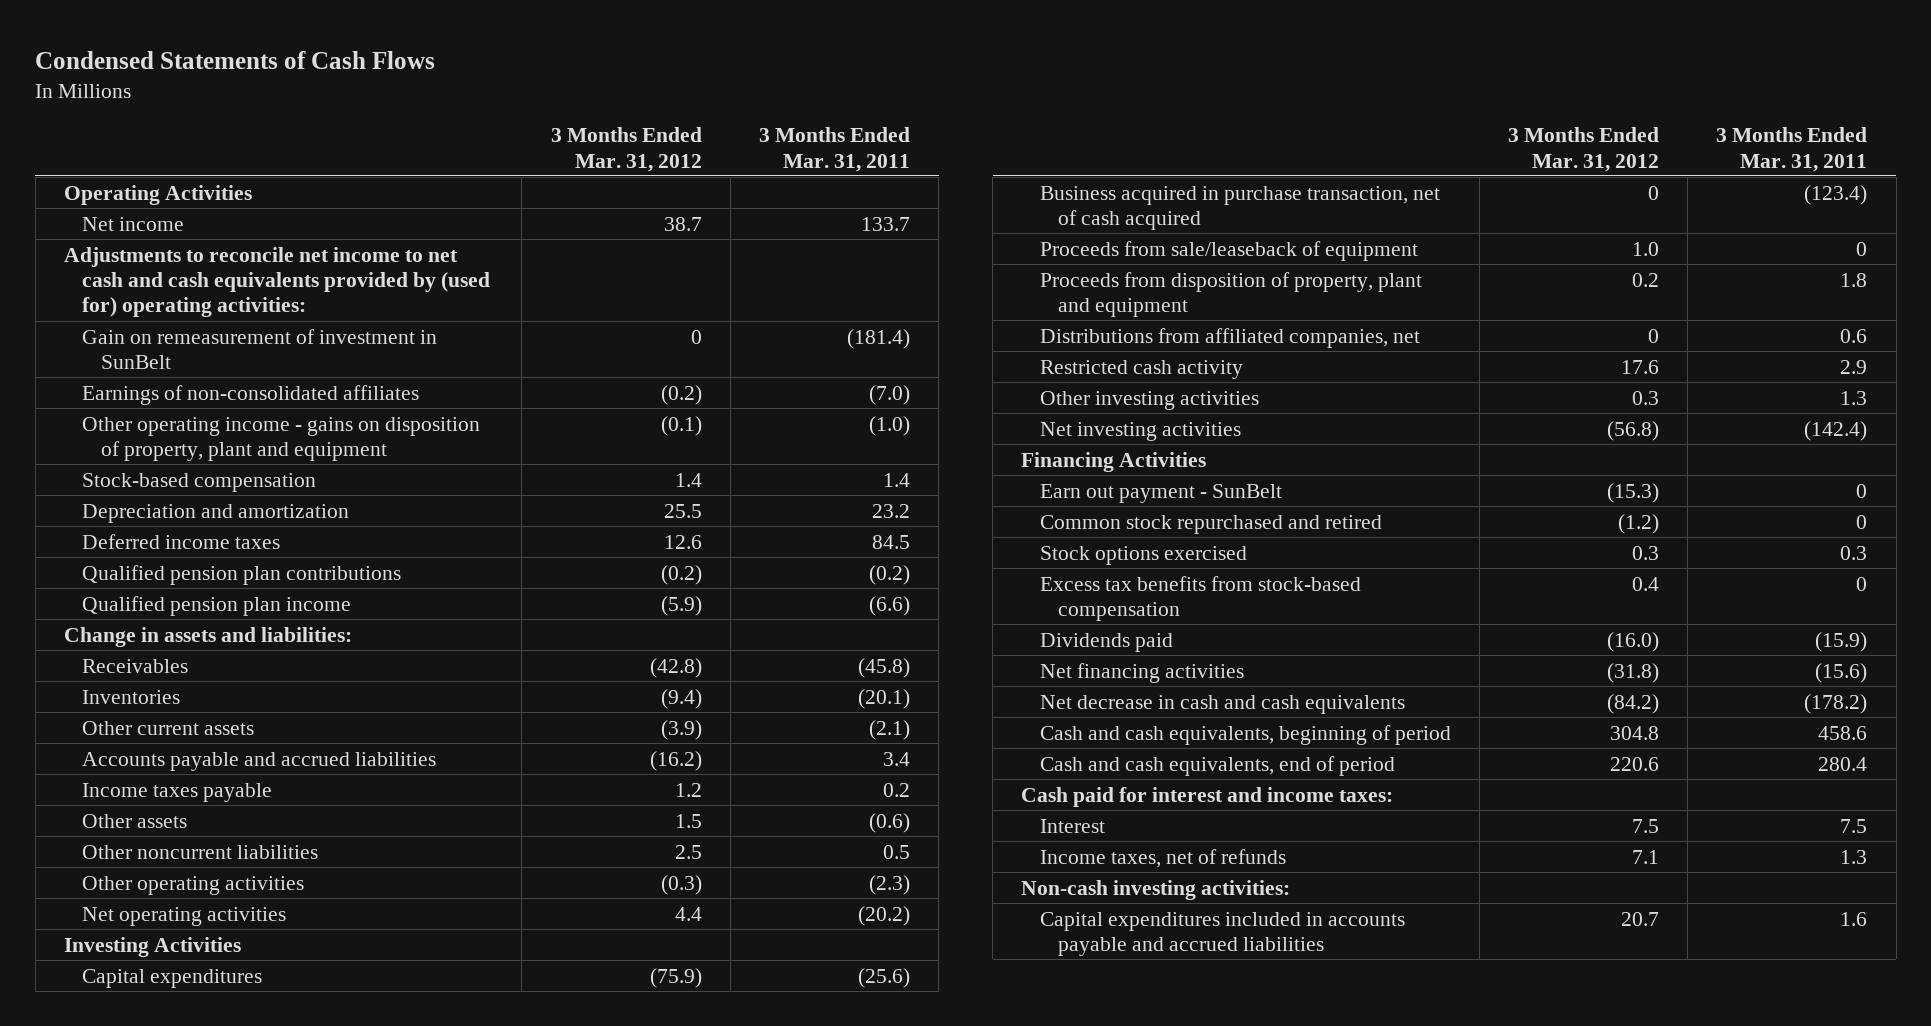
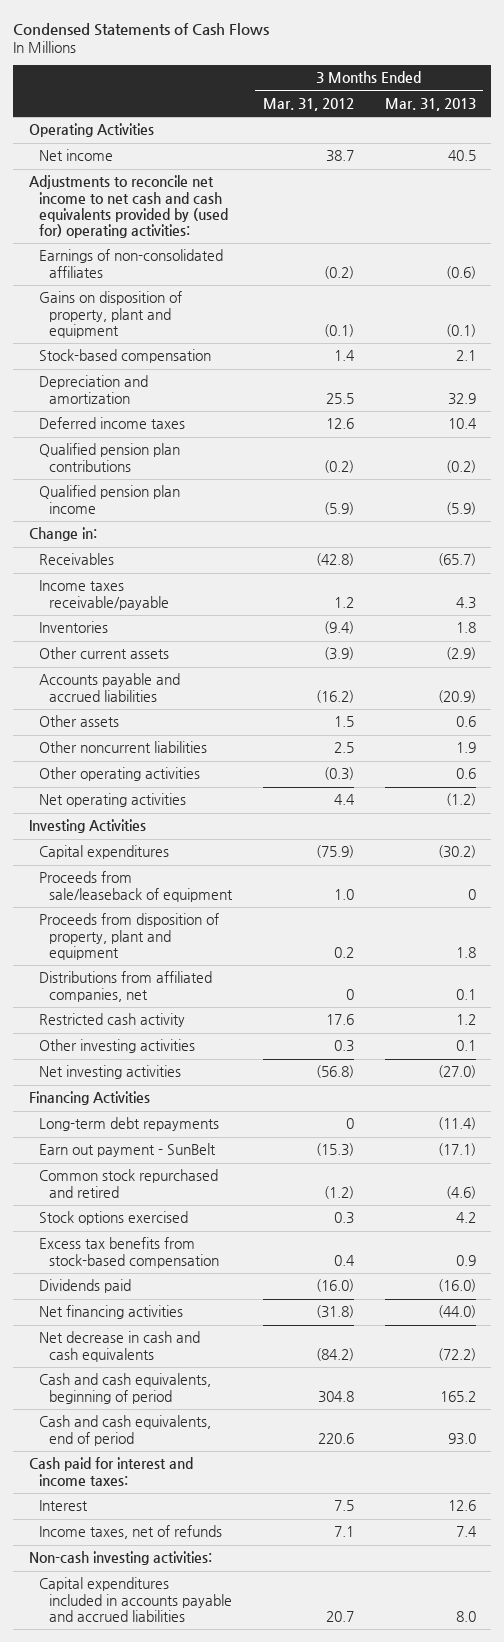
[758,127,910,172] 3 Months Ended Mar. 31, 2011 -> none
none -> [384,98,476,112] Mar. 31, 2013
[82,328,438,369] Gain on remeasurement of investment in SunBelt -> none
[82,416,481,461] Other operating income - gains on disposition of property, plant and equipment -> [38,291,182,338] Gains on disposition of property, plant and equipment
[63,626,352,647] Change in assets and liabilities: -> [28,527,97,542] Change in:
none -> [38,580,170,610] Income taxes receivable/payable
[82,782,273,802] Income taxes payable -> none
[1039,185,1440,230] Business acquired in purchase transaction, net of cash acquired -> none
none -> [38,1117,219,1132] Long-term debt repayments

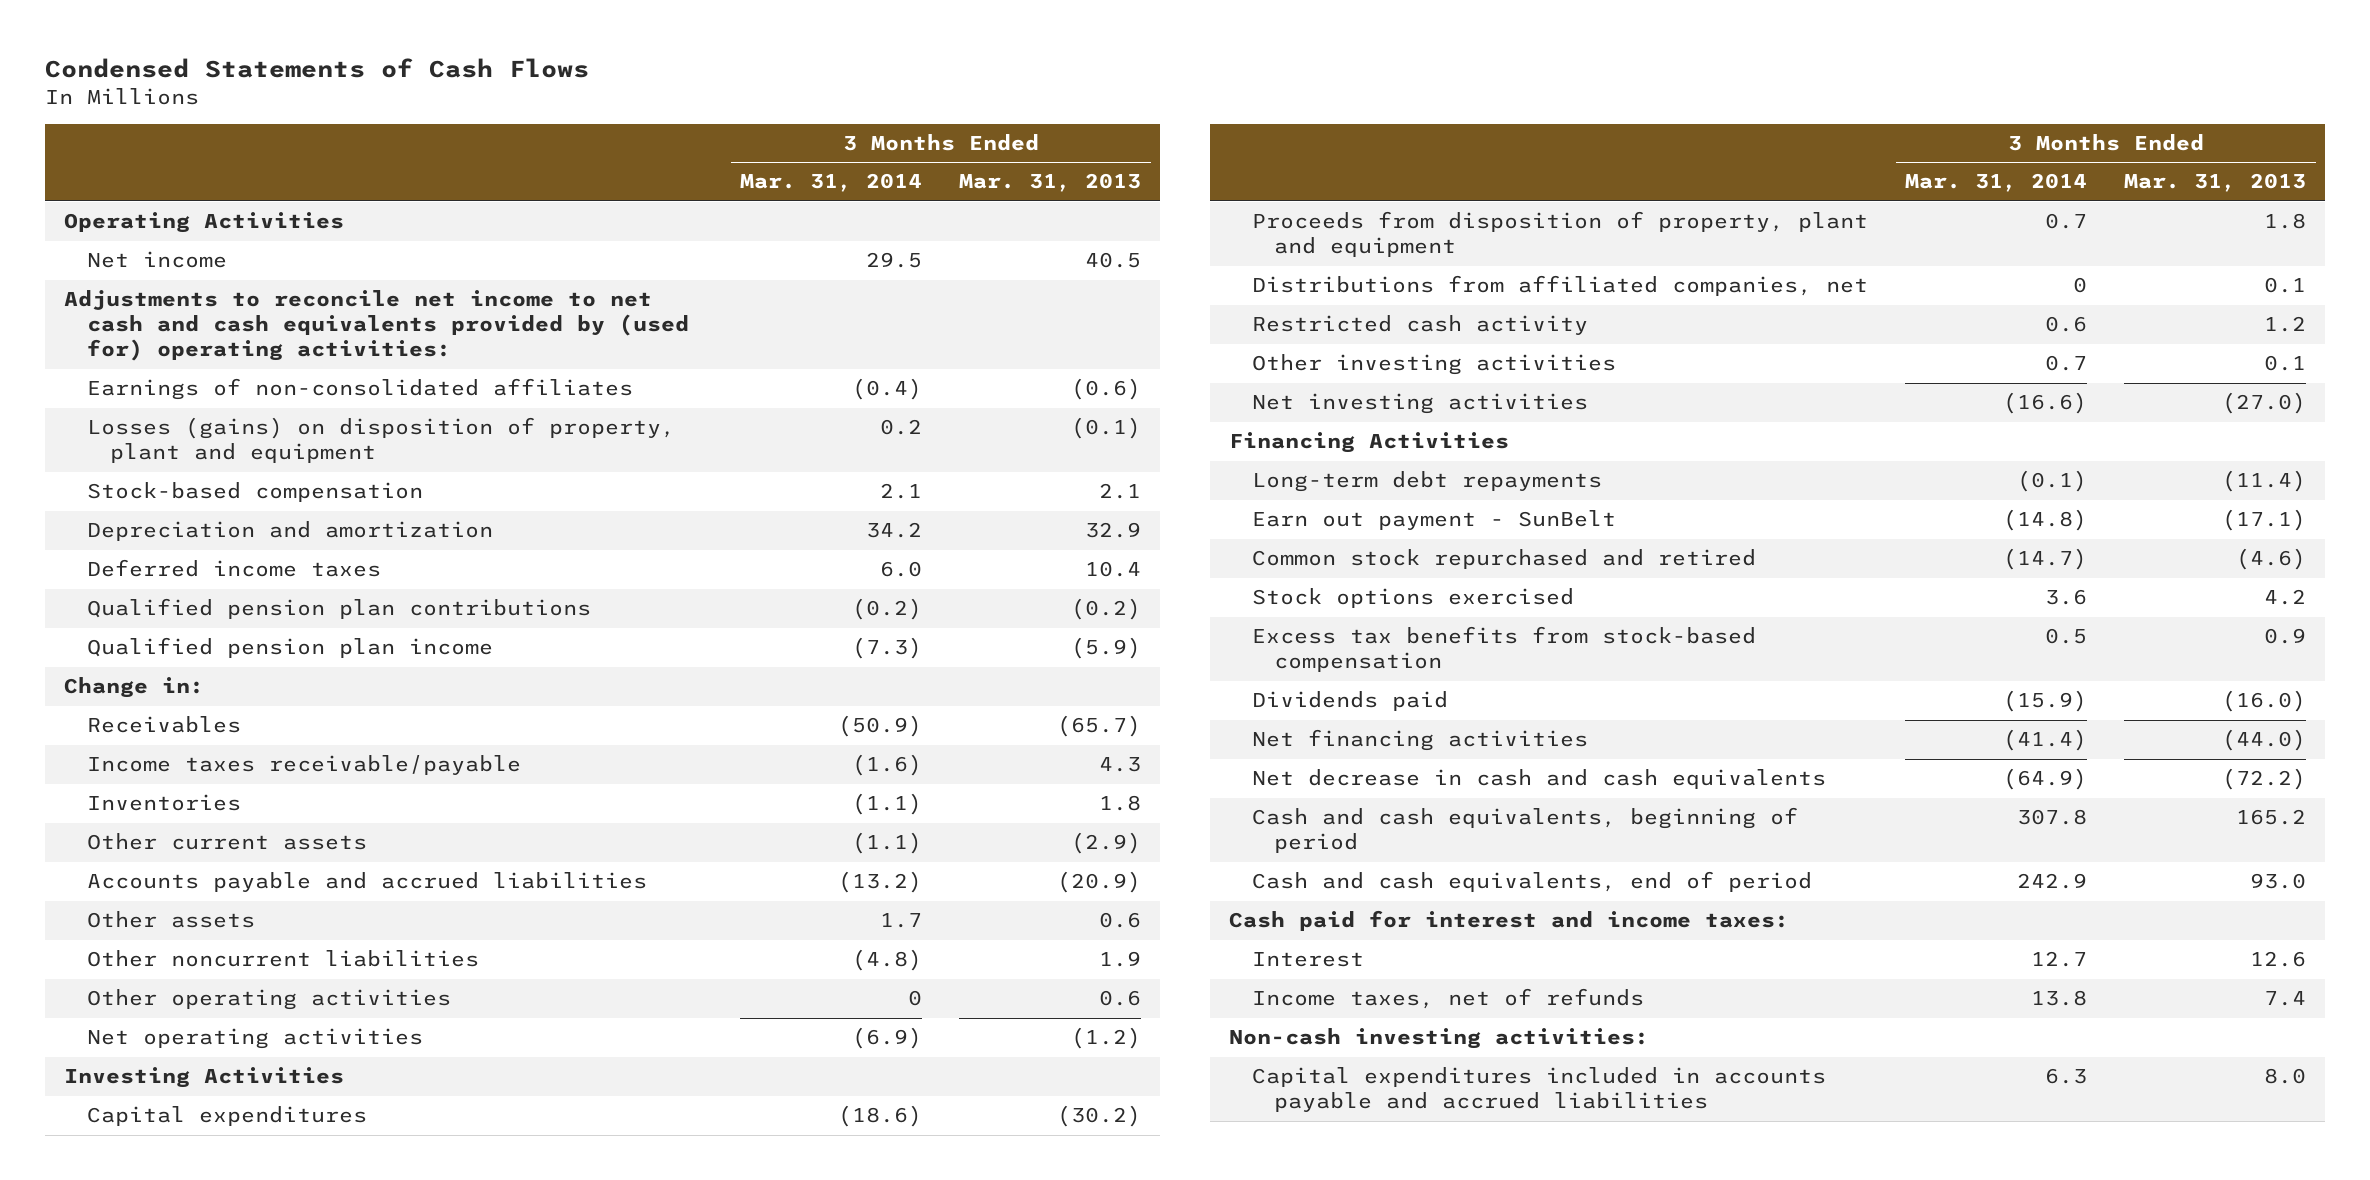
[262,98,354,112] Mar. 31, 2012 -> none
none -> [740,173,923,193] Mar. 31, 2014
[38,291,182,338] Gains on disposition of property, plant and equipment -> [86,417,675,464] Losses (gains) on disposition of property, plant and equipment
[38,871,234,902] Proceeds from sale/leaseback of equipment -> none

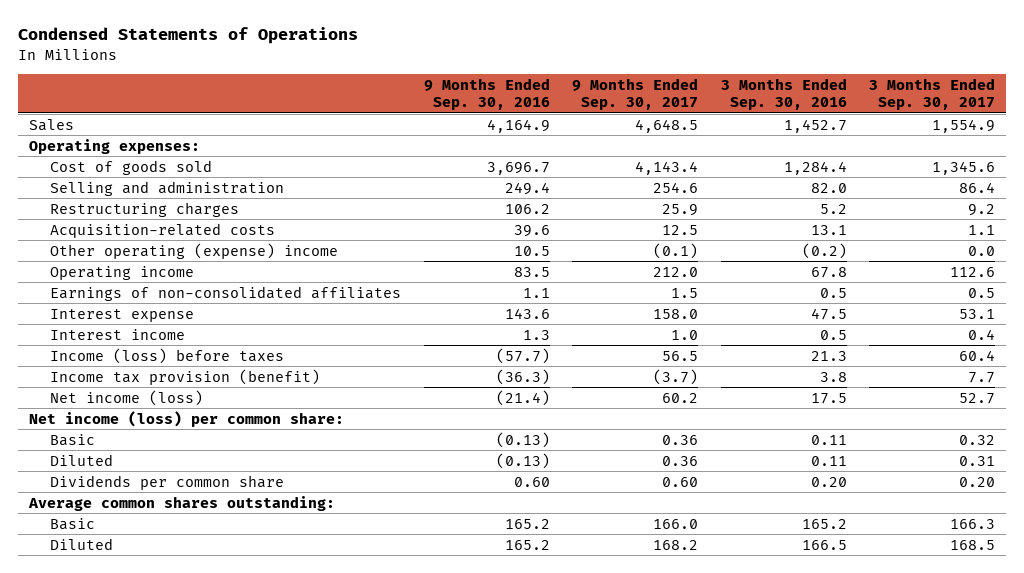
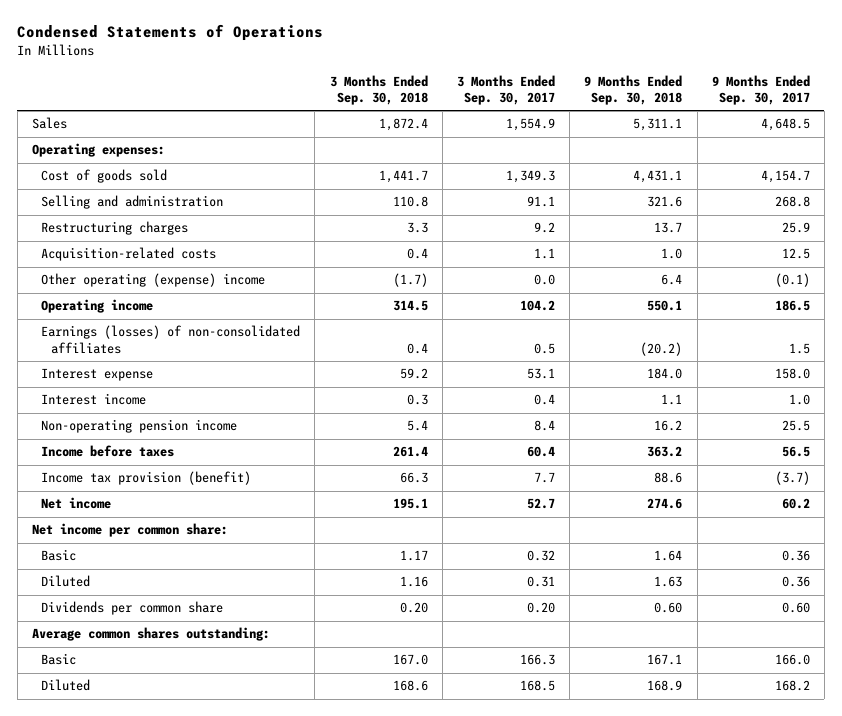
[423,78,550,111] 9 Months Ended Sep. 30, 2016 -> none
[720,78,847,111] 3 Months Ended Sep. 30, 2016 -> none
none -> [329,74,428,105] 3 Months Ended Sep. 30, 2018
none -> [584,74,683,105] 9 Months Ended Sep. 30, 2018
[635,160,699,175] 4,143.4 -> [760,170,810,184] 4,154.7
[932,160,996,175] 1,345.6 -> [506,170,556,184] 1,349.3
[653,181,699,193] 254.6 -> [774,196,810,208] 268.8
[959,181,996,193] 86.4 -> [527,196,556,208] 91.1
[653,266,699,277] 212.0 -> [774,300,810,312] 186.5
[950,266,996,277] 112.6 -> [520,300,556,312] 104.2
[50,285,402,301] Earnings of non-consolidated affiliates -> [41,325,301,354] Earnings (losses) of non-consolidated affiliates
none -> [41,419,238,434] Non-operating pension income
[50,347,285,364] Income (loss) before taxes -> [41,445,175,458] Income before taxes
[50,389,204,406] Net income (loss) -> [41,497,112,510] Net income
[28,410,344,427] Net income (loss) per common share: -> [31,523,228,538] Net income per common share:

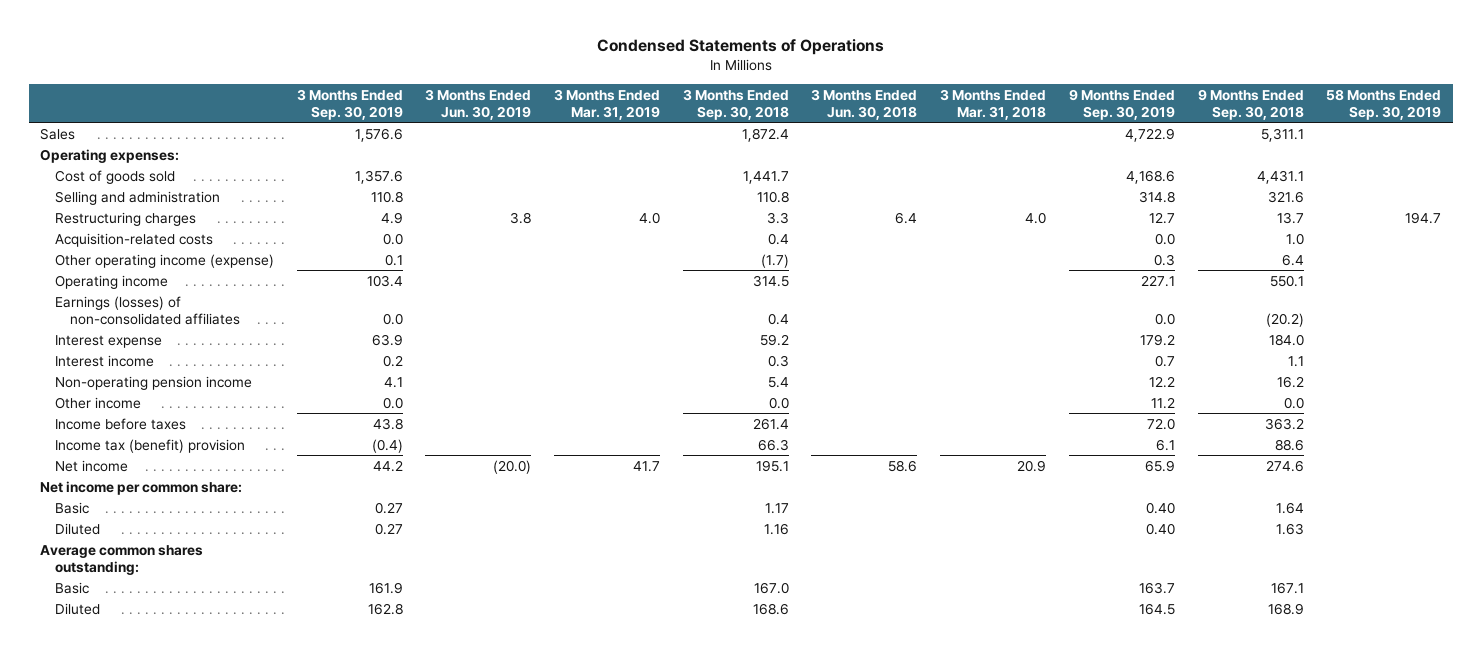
[457,74,556,105] 3 Months Ended Sep. 30, 2017 -> none
[711,74,810,105] 9 Months Ended Sep. 30, 2017 -> none
none -> [296,88,403,120] 3 Months Ended Sep. 30, 2019
none -> [425,88,532,120] 3 Months Ended Jun. 30, 2019
none -> [554,88,661,120] 3 Months Ended Mar. 31, 2019
none -> [811,88,918,120] 3 Months Ended Jun. 30, 2018
none -> [940,88,1047,120] 3 Months Ended Mar. 31, 2018
none -> [1068,88,1175,120] 9 Months Ended Sep. 30, 2019
none -> [1326,88,1442,120] 58 Months Ended Sep. 30, 2019
[41,273,266,288] Other operating (expense) income -> [54,253,274,268] Other operating income (expense)
none -> [54,396,141,409] Other income
[41,471,252,486] Income tax provision (benefit) -> [54,438,245,453] Income tax (benefit) provision
[41,601,224,616] Dividends per common share -> none

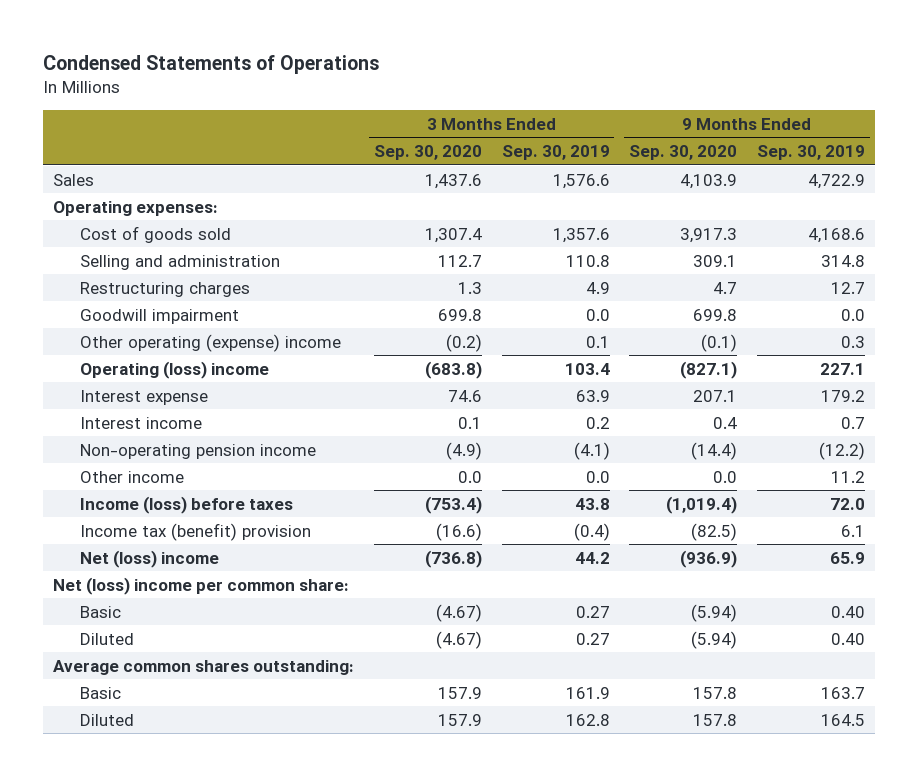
[425,88,532,120] 3 Months Ended Jun. 30, 2019 -> none
[554,88,661,120] 3 Months Ended Mar. 31, 2019 -> none
[682,88,789,120] 3 Months Ended Sep. 30, 2018 -> none
[811,88,918,120] 3 Months Ended Jun. 30, 2018 -> none
[940,88,1047,120] 3 Months Ended Mar. 31, 2018 -> none
[1197,88,1304,120] 9 Months Ended Sep. 30, 2018 -> none
[1326,88,1442,120] 58 Months Ended Sep. 30, 2019 -> none
none -> [373,145,482,161] Sep. 30, 2020
none -> [629,145,738,161] Sep. 30, 2020
[54,232,213,247] Acquisition-related costs -> none
[54,295,240,325] Earnings (losses) of non-consolidated affiliates -> none
none -> [80,308,240,324] Goodwill impairment
[54,253,274,268] Other operating income (expense) -> [80,333,342,352] Other operating (expense) income
[54,274,168,289] Operating income -> [80,360,270,379] Operating (loss) income
[383,376,403,388] 4.1 -> [573,441,610,460] (4.1)
[1148,375,1175,388] 12.2 -> [818,441,865,460] (12.2)
[54,417,186,430] Income before taxes -> [80,495,294,514] Income (loss) before taxes
[54,459,128,472] Net income -> [80,549,220,568] Net (loss) income
[40,480,243,495] Net income per common share: -> [53,576,350,595] Net (loss) income per common share:

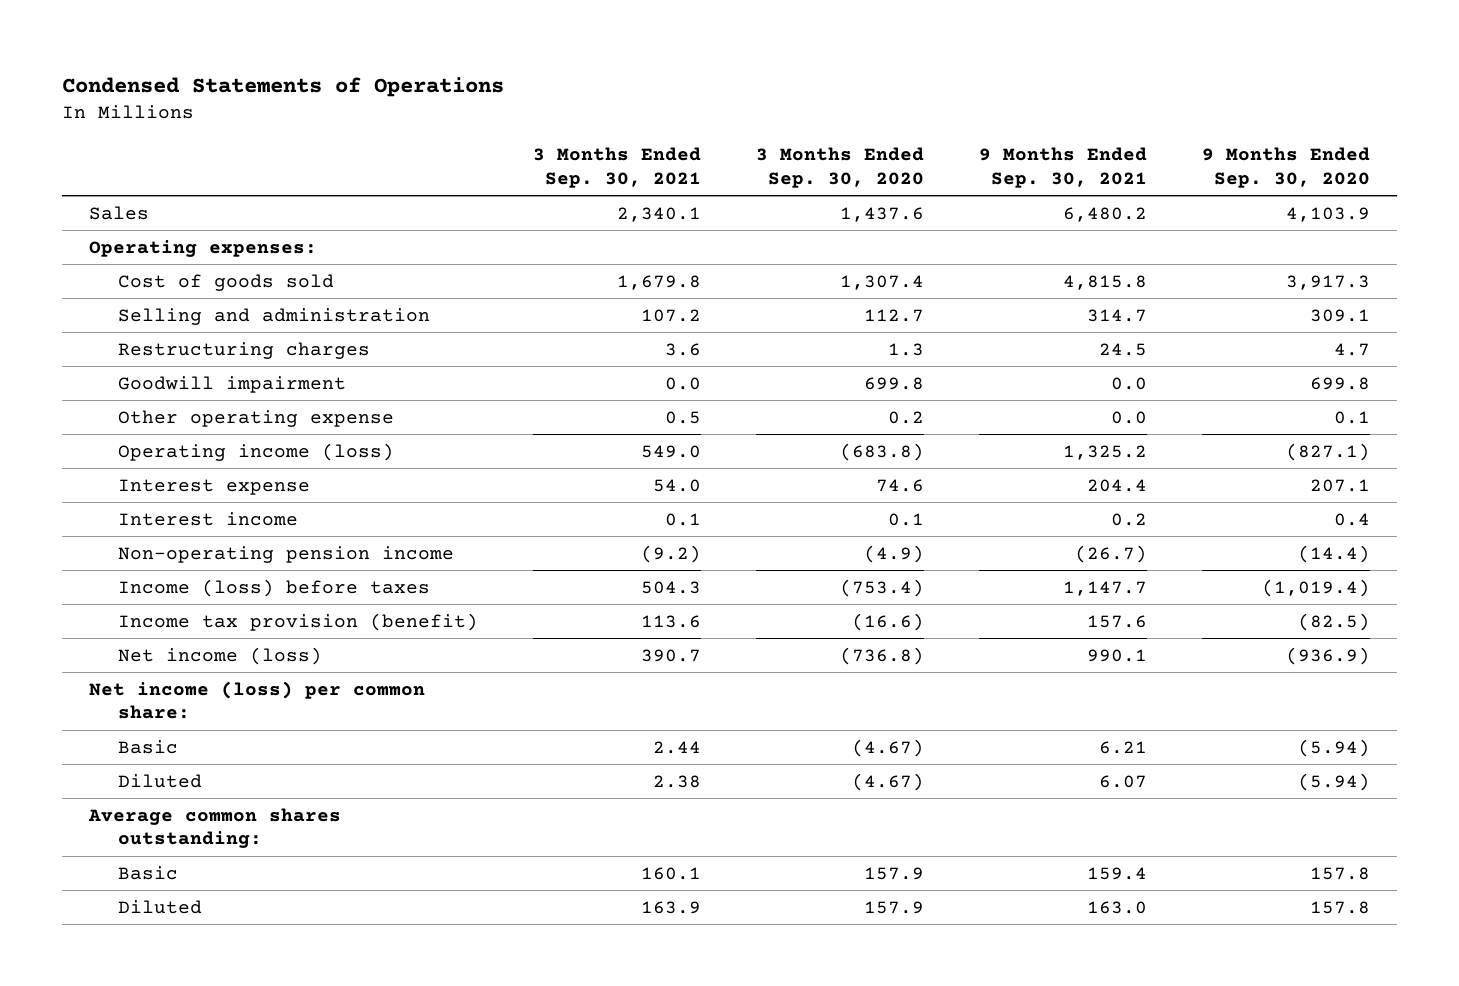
[501,145,610,161] Sep. 30, 2019 -> none
[756,145,865,161] Sep. 30, 2019 -> none
none -> [533,147,702,188] 3 Months Ended Sep. 30, 2021
none -> [979,147,1148,188] 9 Months Ended Sep. 30, 2021
[80,333,342,352] Other operating (expense) income -> [118,409,395,427] Other operating expense
[445,333,482,352] (0.2) -> [888,410,925,424] 0.2
[701,333,738,352] (0.1) -> [1333,410,1370,424] 0.1
[80,360,270,379] Operating (loss) income -> [118,442,395,461] Operating income (loss)
[80,470,185,483] Other income -> none
[80,522,312,541] Income tax (benefit) provision -> [118,612,479,631] Income tax provision (benefit)
[80,549,220,568] Net (loss) income -> [118,646,323,665] Net income (loss)
[53,576,350,595] Net (loss) income per common share: -> [89,680,426,720] Net income (loss) per common share:

